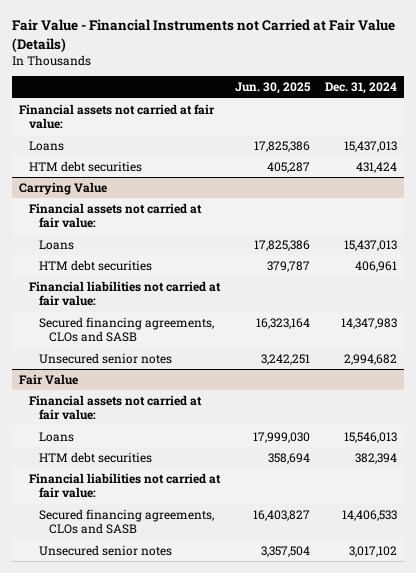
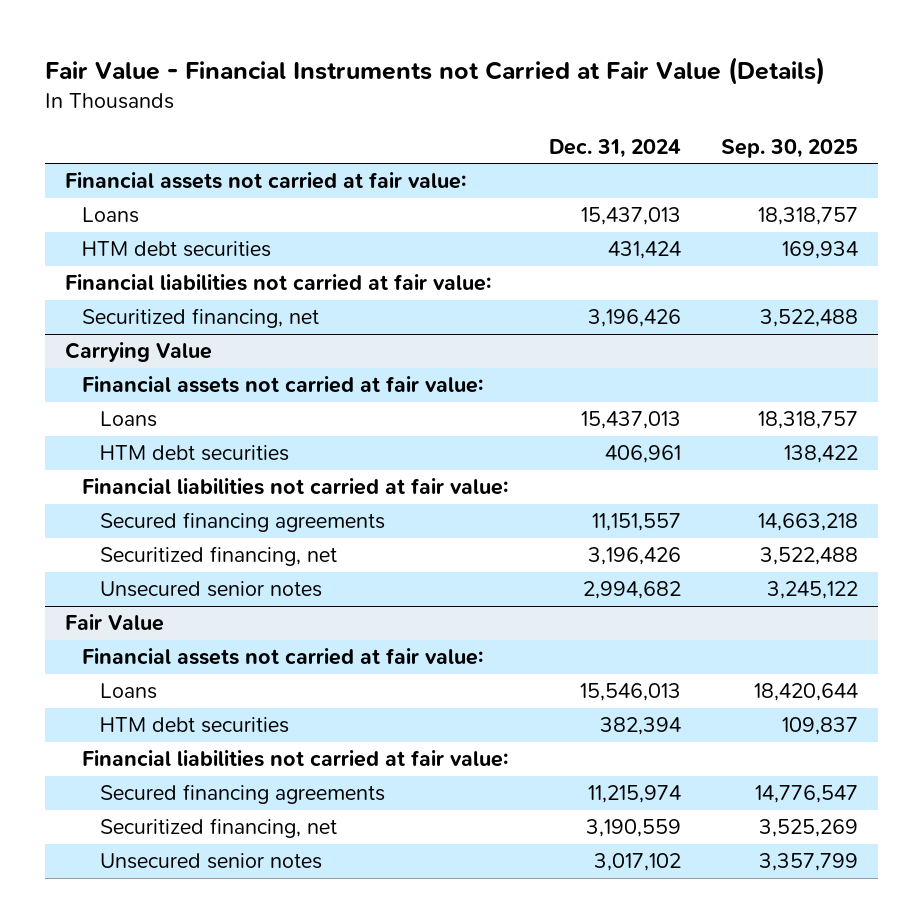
[234,82,311,95] Jun. 30, 2025 -> none
none -> [721,138,859,158] Sep. 30, 2025
none -> [65,274,492,292] Financial liabilities not carried at fair value:
none -> [82,308,320,329] Securitized financing, net
[38,316,214,343] Secured financing agreements, CLOs and SASB -> [99,512,385,533] Secured financing agreements
[340,317,397,329] 14,347,983 -> [591,513,681,532] 11,151,557
none -> [99,546,337,567] Securitized financing, net
[38,508,214,535] Secured financing agreements, CLOs and SASB -> [99,784,385,805] Secured financing agreements
[341,509,397,521] 14,406,533 -> [587,785,681,804] 11,215,974
none -> [99,818,337,839] Securitized financing, net

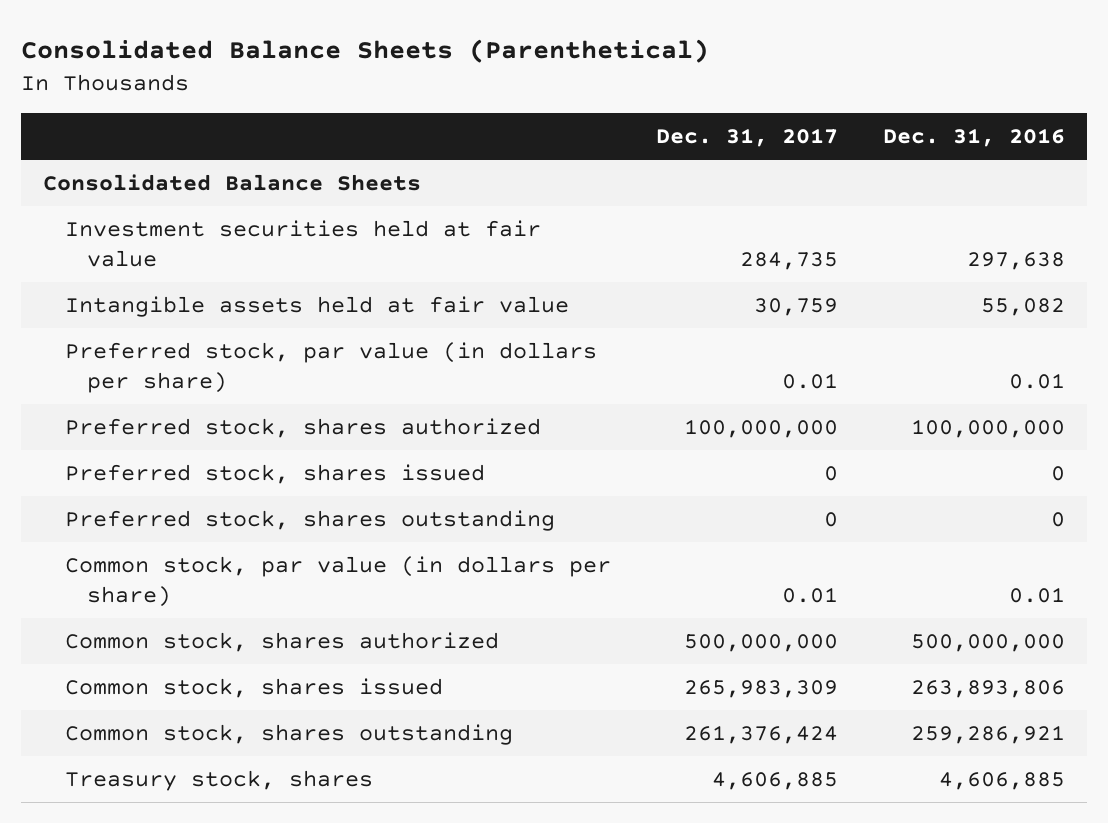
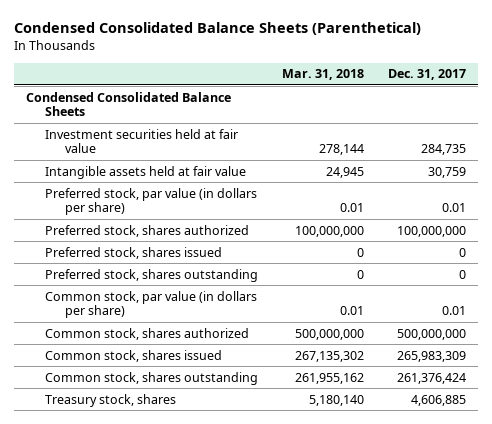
[20,38,709,63] Consolidated Balance Sheets (Parenthetical) -> [13,22,421,36] Condensed Consolidated Balance Sheets (Parenthetical)
[882,128,1065,148] Dec. 31, 2016 -> none
none -> [282,69,365,81] Mar. 31, 2018
[43,173,422,191] Consolidated Balance Sheets -> [25,91,231,117] Condensed Consolidated Balance Sheets

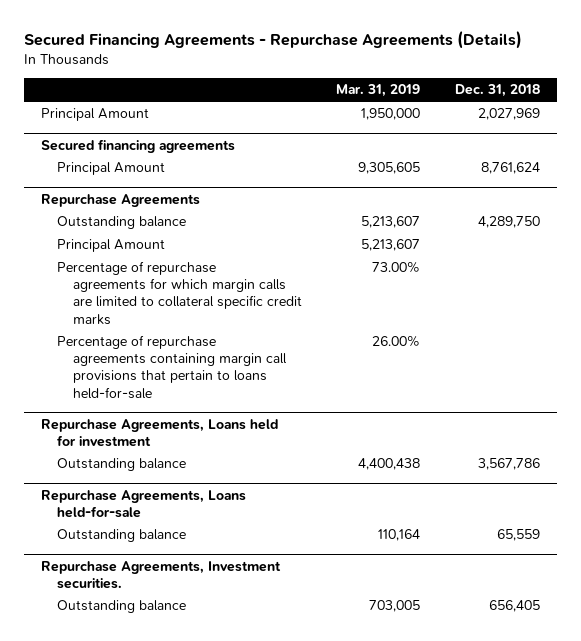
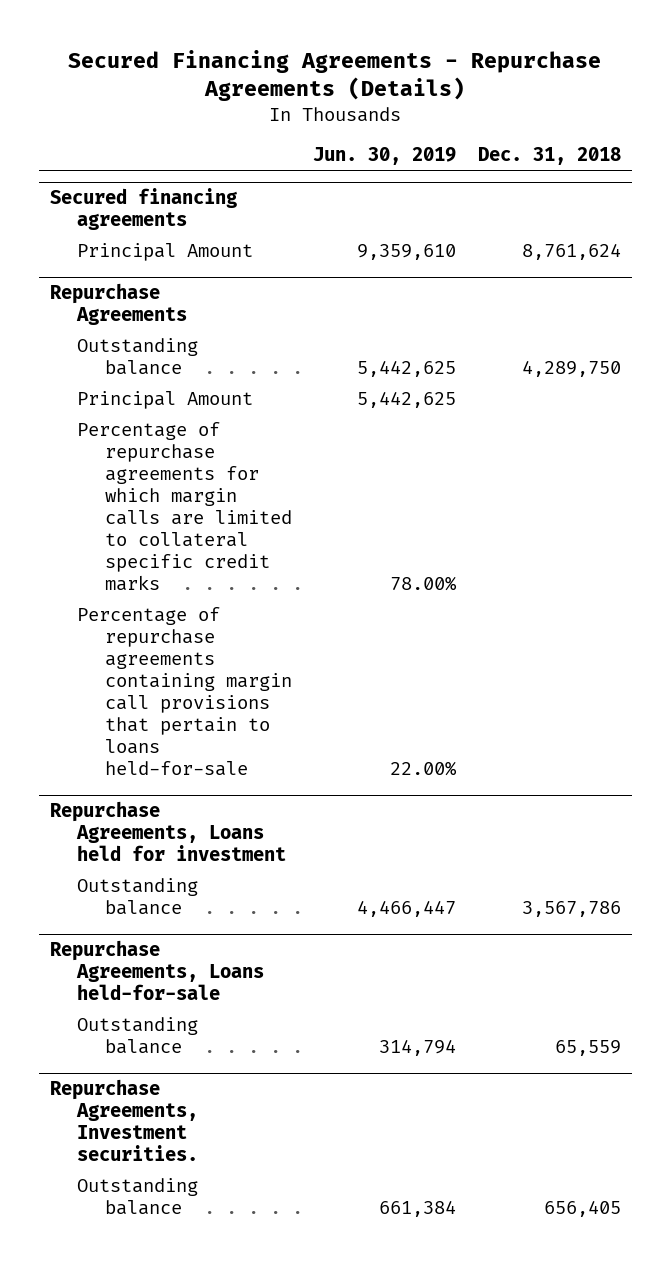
[336,84,421,98] Mar. 31, 2019 -> none
none -> [313,147,457,166] Jun. 30, 2019
[40,108,149,122] Principal Amount -> none

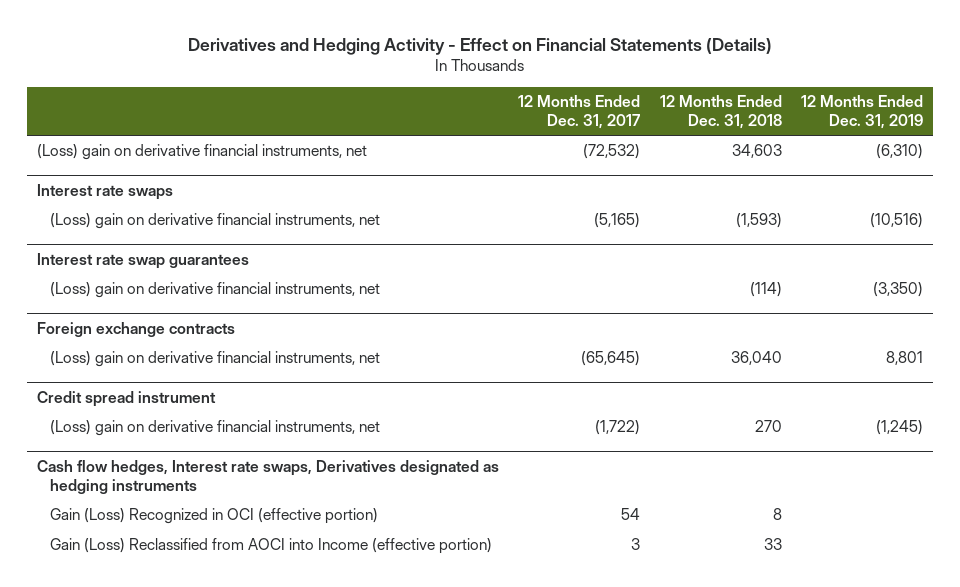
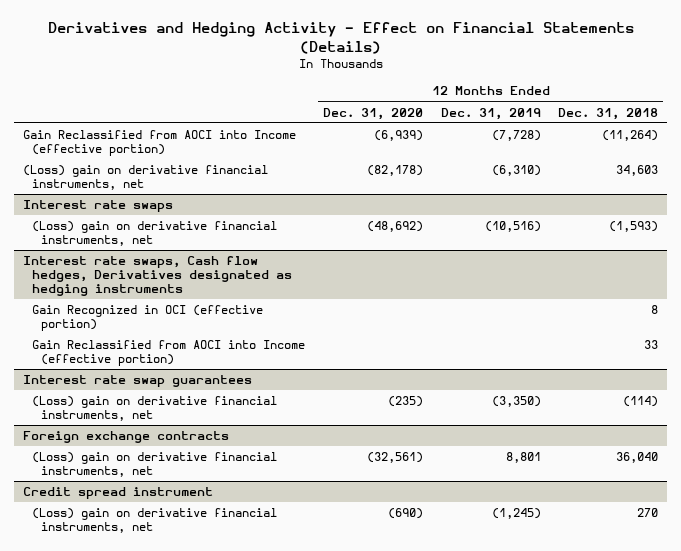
[518,95,641,129] 12 Months Ended Dec. 31, 2017 -> none
none -> [322,107,423,120] Dec. 31, 2020
none -> [22,130,296,157] Gain Reclassified from AOCI into Income (effective portion)
none -> [22,256,292,297] Interest rate swaps, Cash flow hedges, Derivatives designated as hedging instruments
none -> [31,305,263,332] Gain Recognized in OCI (effective portion)
none -> [31,340,305,367] Gain Reclassified from AOCI into Income (effective portion)
[36,459,499,494] Cash flow hedges, Interest rate swaps, Derivatives designated as hedging instruments -> none
[50,508,379,525] Gain (Loss) Recognized in OCI (effective portion) -> none
[50,538,493,555] Gain (Loss) Reclassified from AOCI into Income (effective portion) -> none

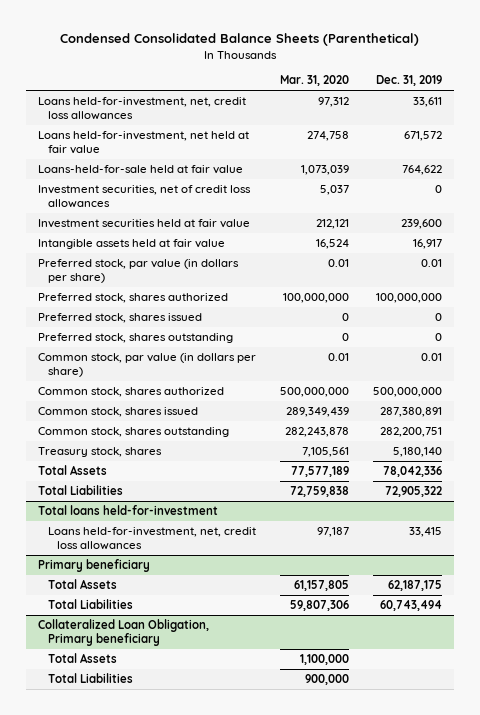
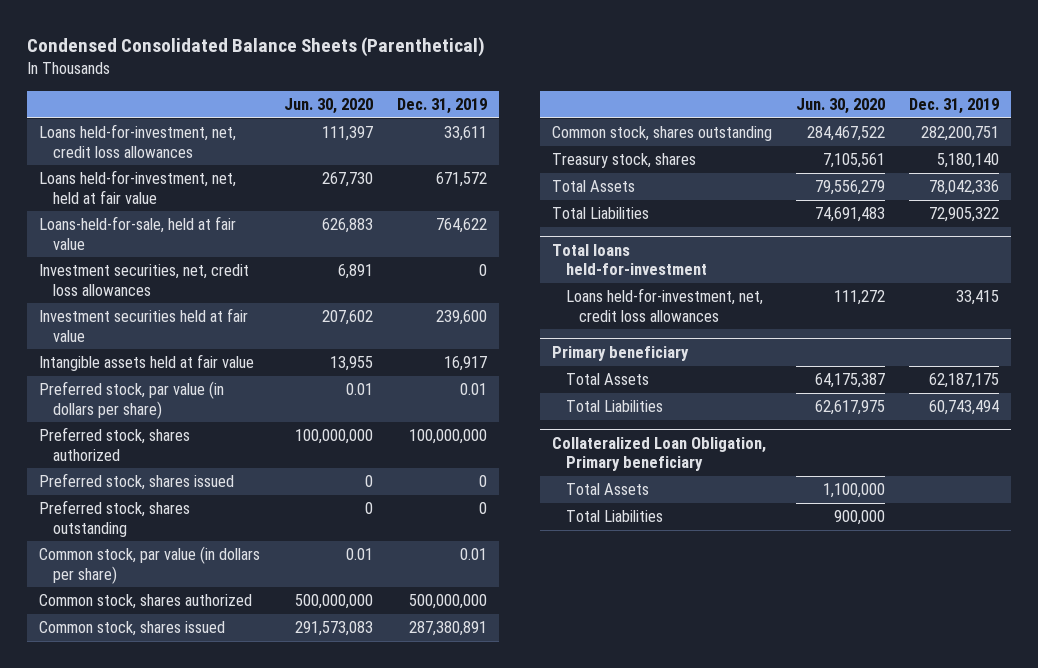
[279,75,349,87] Mar. 31, 2020 -> none
none -> [283,98,373,115] Jun. 30, 2020
[37,131,249,154] Loans held-for-investment, net held at fair value -> [39,170,237,204] Loans held-for-investment, net, held at fair value
[37,165,243,175] Loans-held-for-sale held at fair value -> [39,216,237,250] Loans-held-for-sale, held at fair value
[37,185,251,208] Investment securities, net of credit loss allowances -> [39,264,250,296] Investment securities, net, credit loss allowances

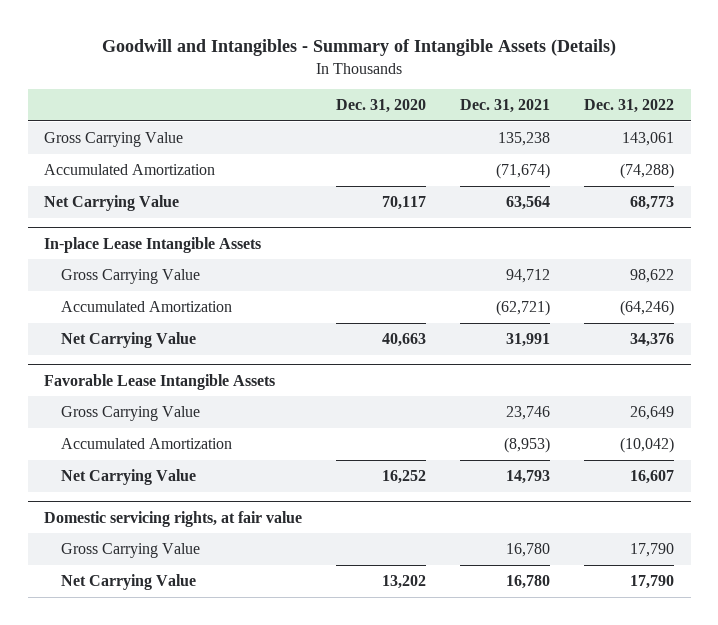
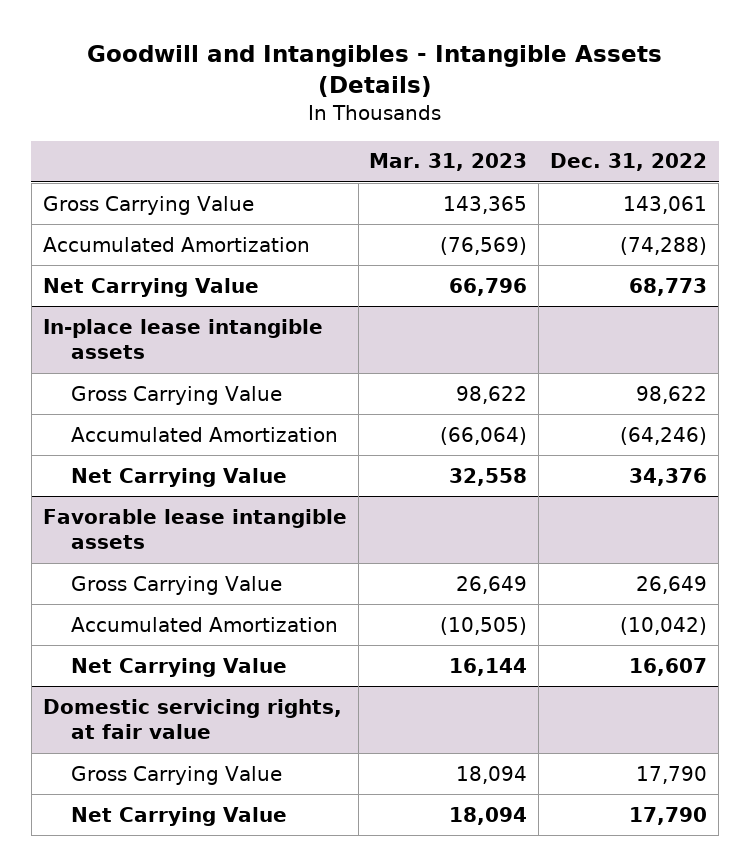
[102,39,617,57] Goodwill and Intangibles - Summary of Intangible Assets (Details) -> [86,45,662,98] Goodwill and Intangibles - Intangible Assets (Details)
[336,99,427,114] Dec. 31, 2020 -> none
[460,99,551,114] Dec. 31, 2021 -> none
none -> [369,153,528,172] Mar. 31, 2023
[44,236,262,253] In-place Lease Intangible Assets -> [42,318,323,360] In-place lease intangible assets
[44,373,276,390] Favorable Lease Intangible Assets -> [42,508,347,550] Favorable lease intangible assets

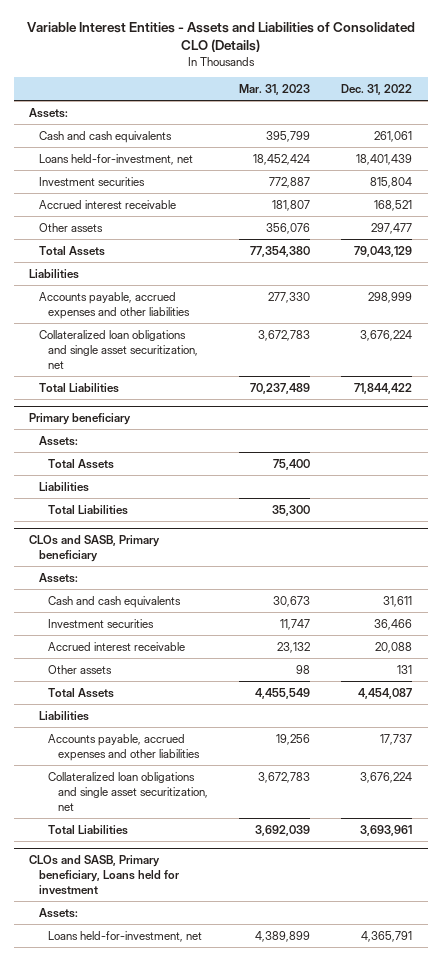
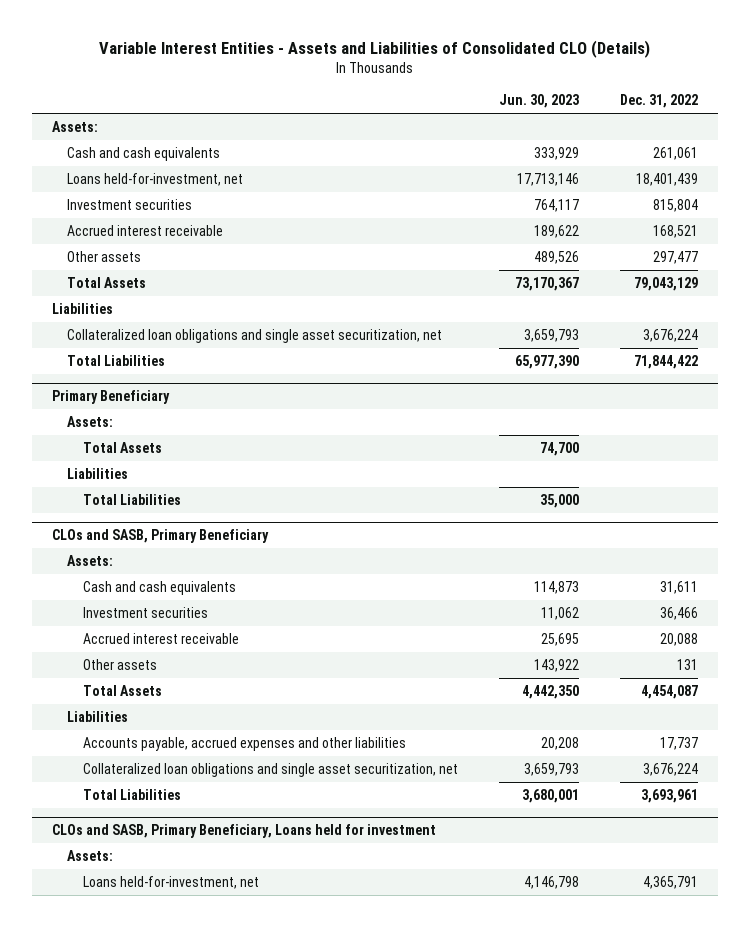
[239,83,311,95] Mar. 31, 2023 -> none
none -> [498,94,579,109] Jun. 30, 2023
[38,291,191,319] Accounts payable, accrued expenses and other liabilities -> none
[29,413,132,426] Primary beneficiary -> [52,389,171,404] Primary Beneficiary
[29,535,161,563] CLOs and SASB, Primary beneficiary -> [52,528,270,543] CLOs and SASB, Primary Beneficiary
[29,855,179,895] CLOs and SASB, Primary beneficiary, Loans held for investment -> [52,823,437,838] CLOs and SASB, Primary Beneficiary, Loans held for investment

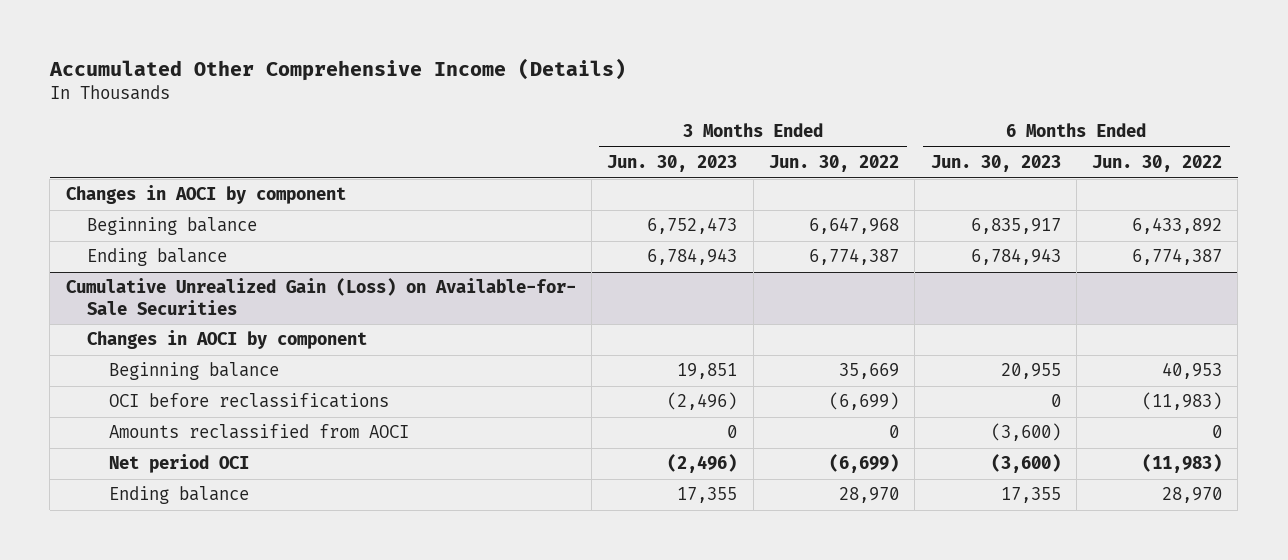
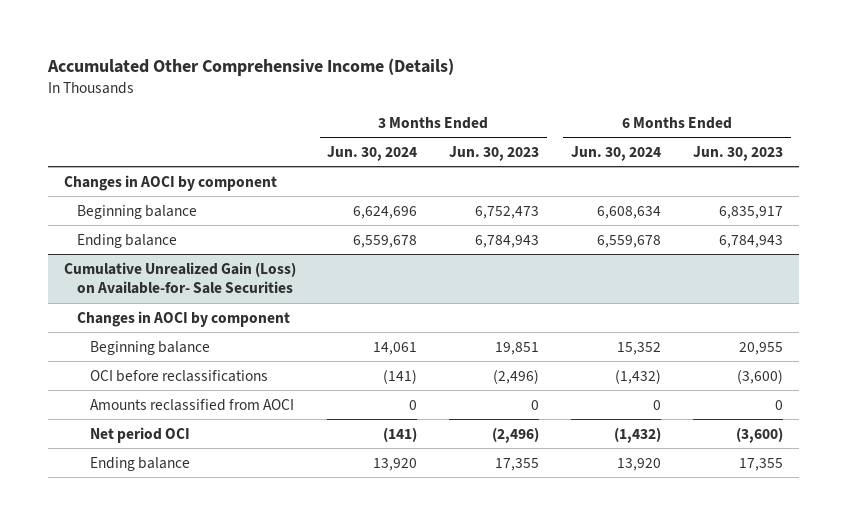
[768,154,899,172] Jun. 30, 2022 -> none
[1092,154,1223,172] Jun. 30, 2022 -> none
none -> [327,145,418,161] Jun. 30, 2024
none -> [571,145,662,161] Jun. 30, 2024
[1050,394,1061,408] 0 -> [737,368,784,384] (3,600)
[990,423,1061,442] (3,600) -> [775,399,784,410] 0

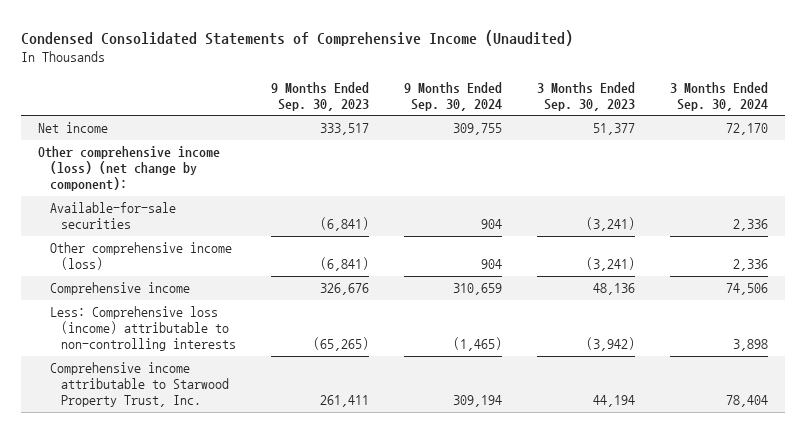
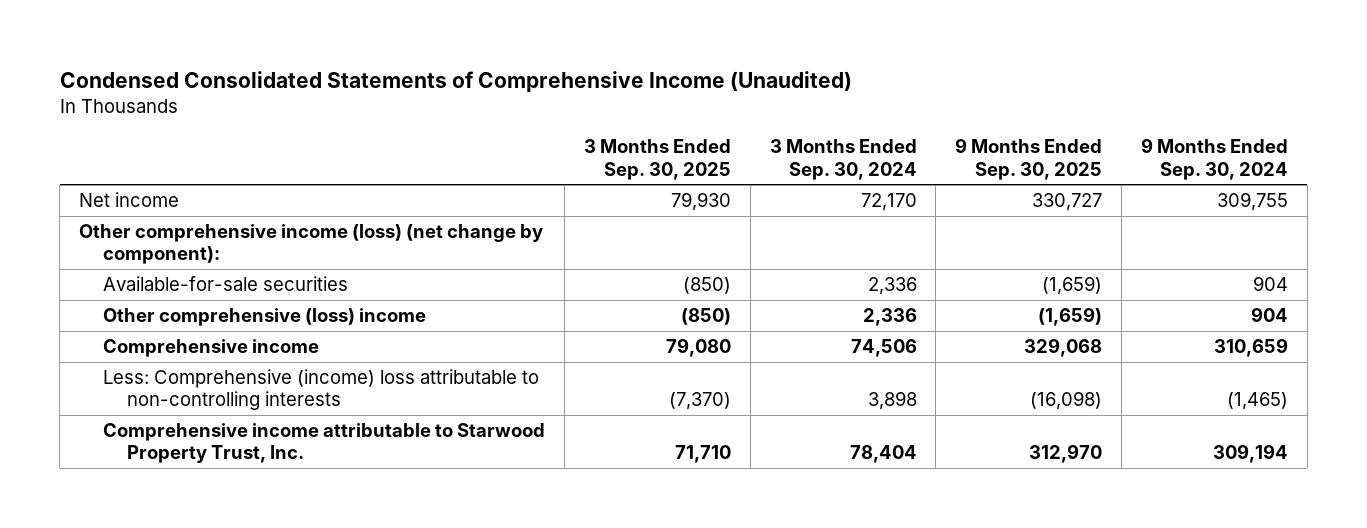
[271,81,370,111] 9 Months Ended Sep. 30, 2023 -> none
[536,81,635,111] 3 Months Ended Sep. 30, 2023 -> none
none -> [583,139,731,180] 3 Months Ended Sep. 30, 2025
none -> [955,138,1103,180] 9 Months Ended Sep. 30, 2025
[49,242,232,271] Other comprehensive income (loss) -> [103,307,427,326] Other comprehensive (loss) income
[49,306,237,352] Less: Comprehensive loss (income) attributable to non-controlling interests -> [103,368,540,411] Less: Comprehensive (income) loss attributable to non-controlling interests

